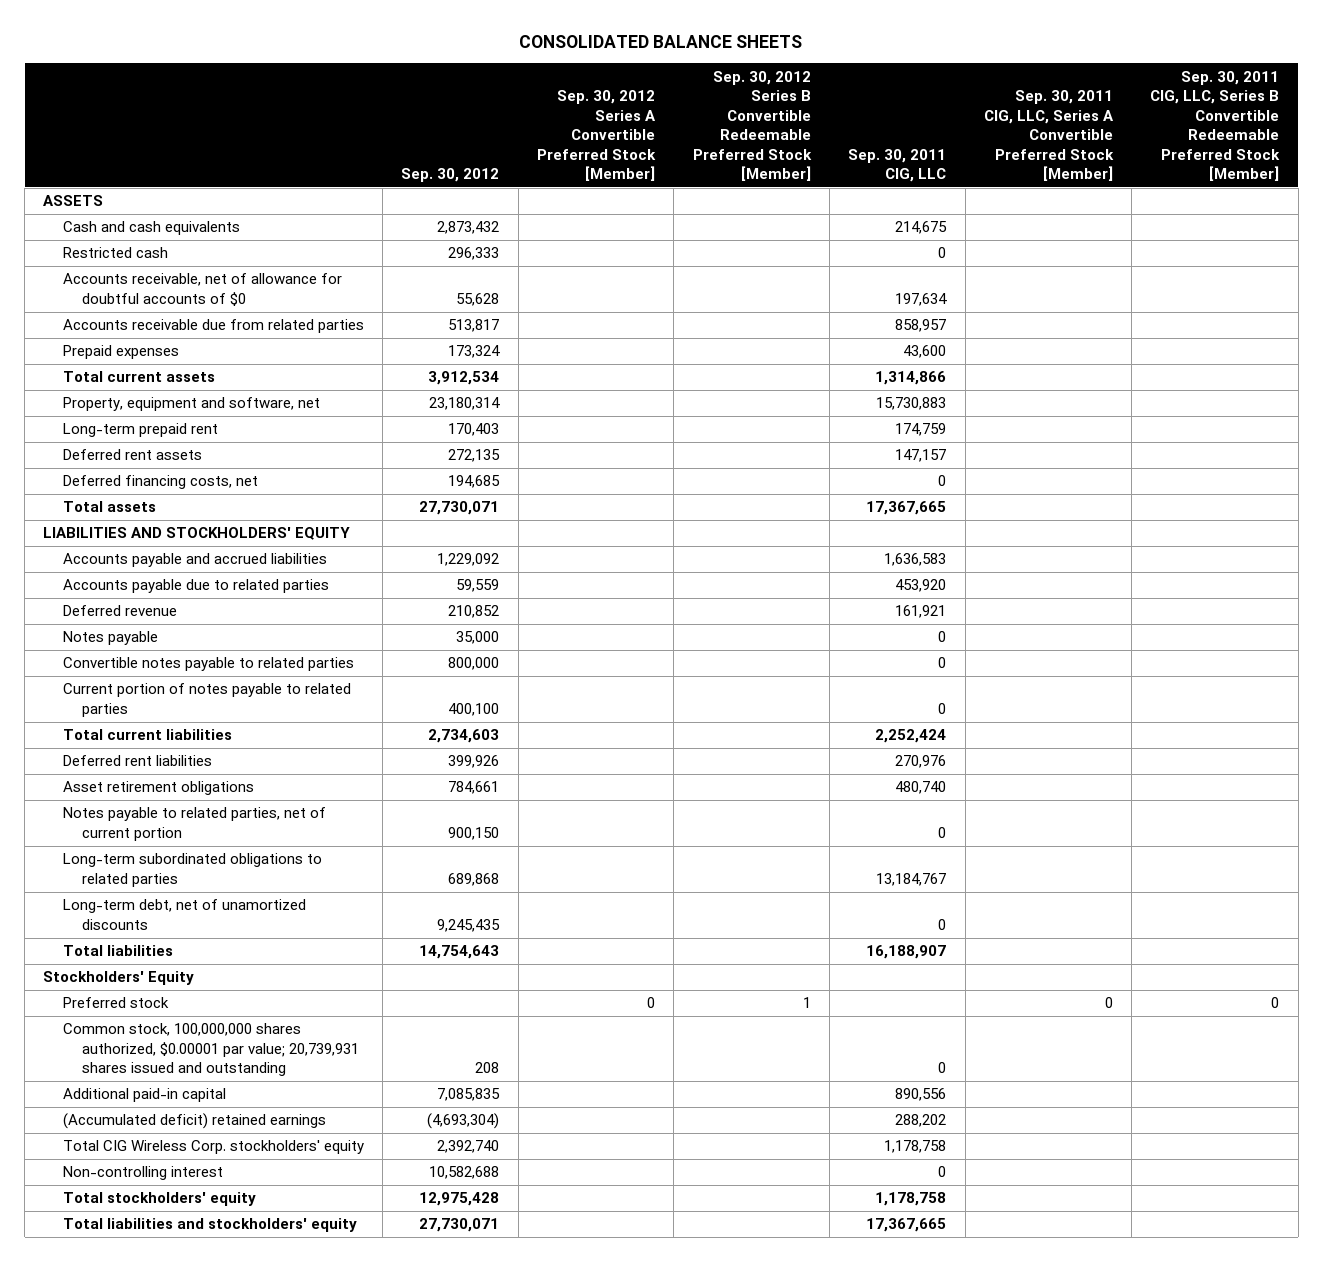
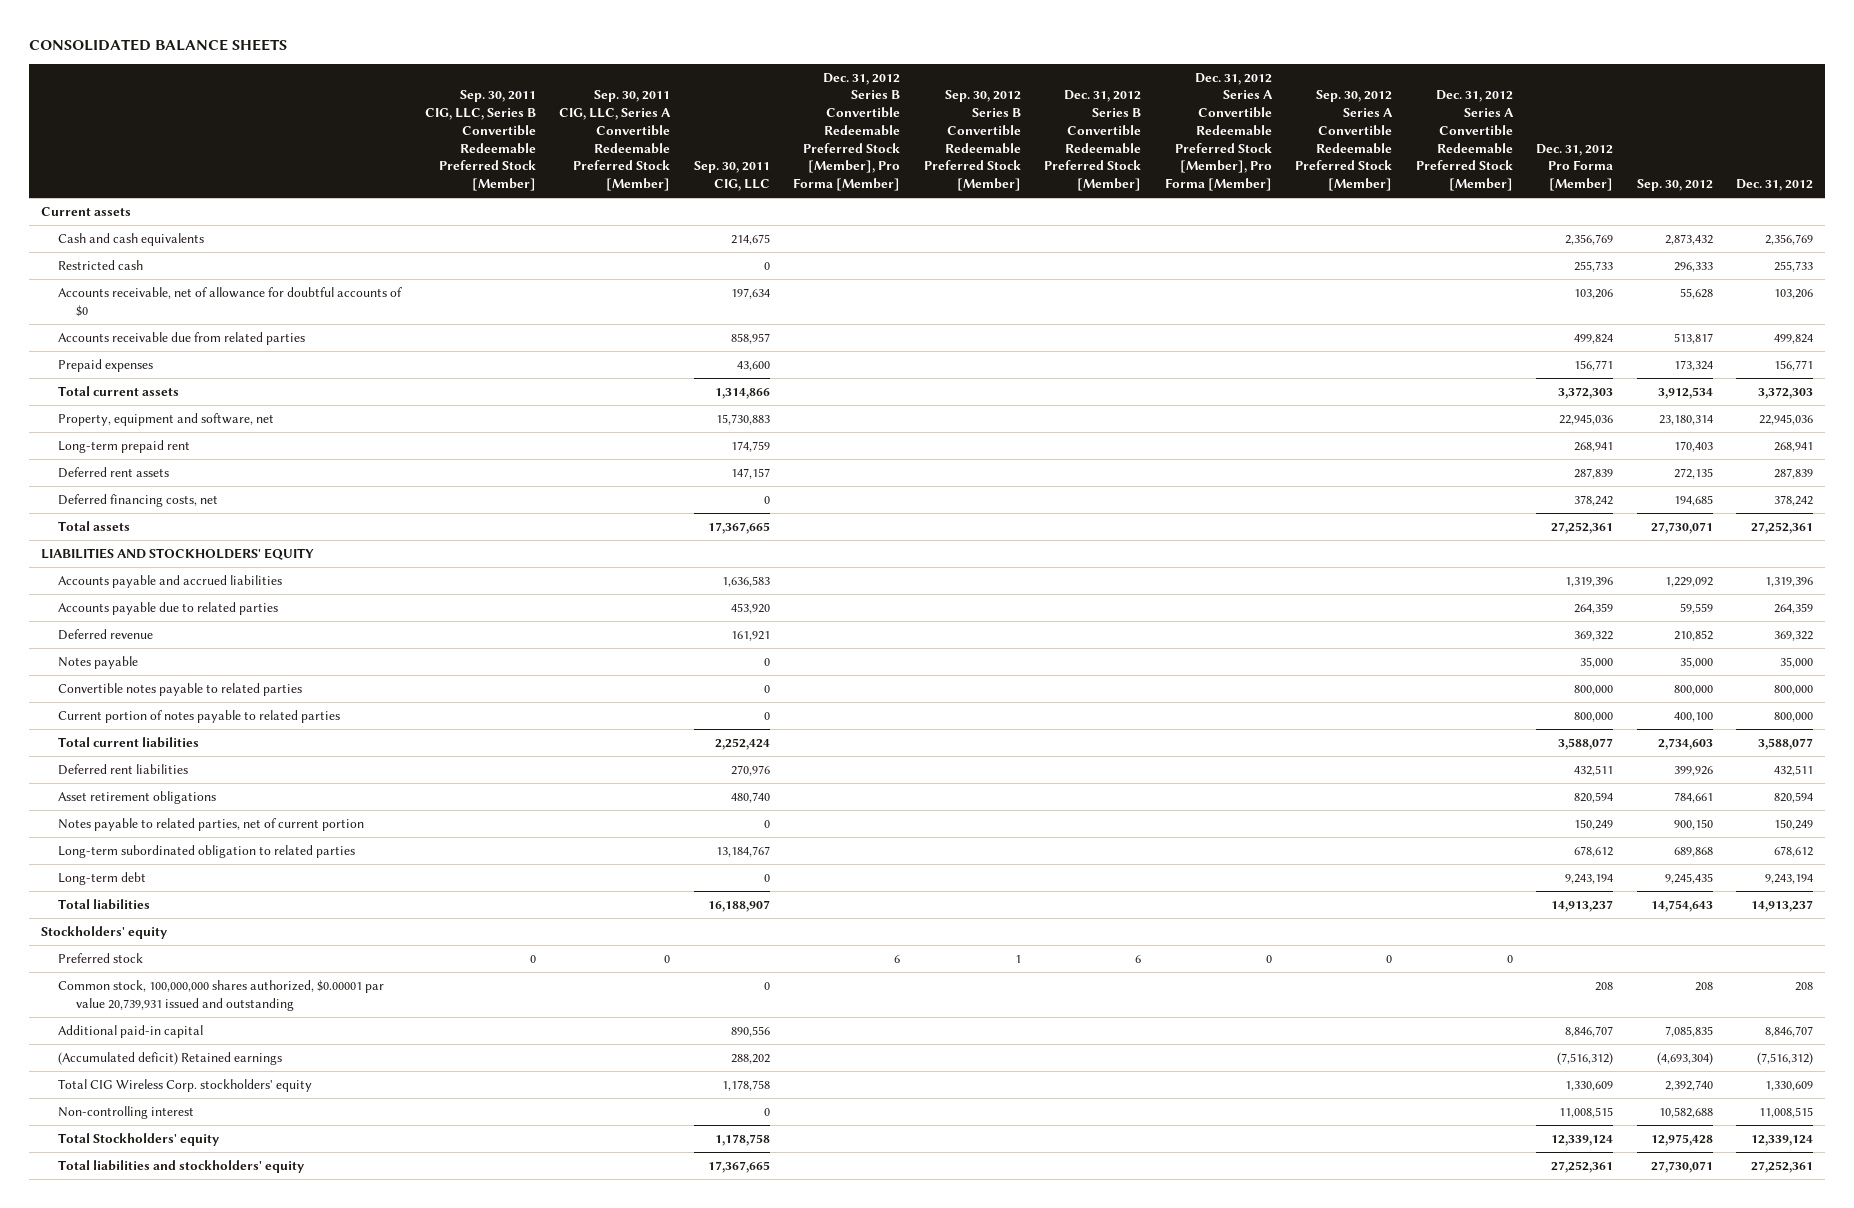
[536,90,656,182] Sep. 30, 2012 Series A Convertible Preferred Stock [Member] -> none
[983,90,1114,182] Sep. 30, 2011 CIG, LLC, Series A Convertible Preferred Stock [Member] -> none
none -> [559,90,672,192] Sep. 30, 2011 CIG, LLC, Series A Convertible Redeemable Preferred Stock [Member]
none -> [793,72,901,192] Dec. 31, 2012 Series B Convertible Redeemable Preferred Stock [Member], Pro Forma [Member]
none -> [1044,90,1142,192] Dec. 31, 2012 Series B Convertible Redeemable Preferred Stock [Member]
none -> [1164,72,1273,192] Dec. 31, 2012 Series A Convertible Redeemable Preferred Stock [Member], Pro Forma [Member]
none -> [1295,90,1394,192] Sep. 30, 2012 Series A Convertible Redeemable Preferred Stock [Member]
none -> [1415,90,1514,192] Dec. 31, 2012 Series A Convertible Redeemable Preferred Stock [Member]
none -> [1536,143,1614,192] Dec. 31, 2012 Pro Forma [Member]
none -> [1736,179,1814,192] Dec. 31, 2012
[43,195,104,207] ASSETS -> [40,206,131,216] Current assets
[62,853,322,887] Long-term subordinated obligations to related parties -> [58,844,356,858] Long-term subordinated obligation to related parties
[62,899,306,930] Long-term debt, net of unamortized discounts -> [58,871,147,885] Long-term debt
[43,971,195,986] Stockholders' Equity -> [40,925,167,939] Stockholders' equity
[62,1023,360,1077] Common stock, 100,000,000 shares authorized, $0.00001 par value; 20,739,931 shares issued and outstanding -> [58,979,385,1011] Common stock, 100,000,000 shares authorized, $0.00001 par value 20,739,931 issued and outstanding
[62,1113,326,1130] (Accumulated deficit) retained earnings -> [58,1051,283,1065] (Accumulated deficit) Retained earnings
[62,1192,256,1207] Total stockholders' equity -> [58,1132,220,1146] Total Stockholders' equity

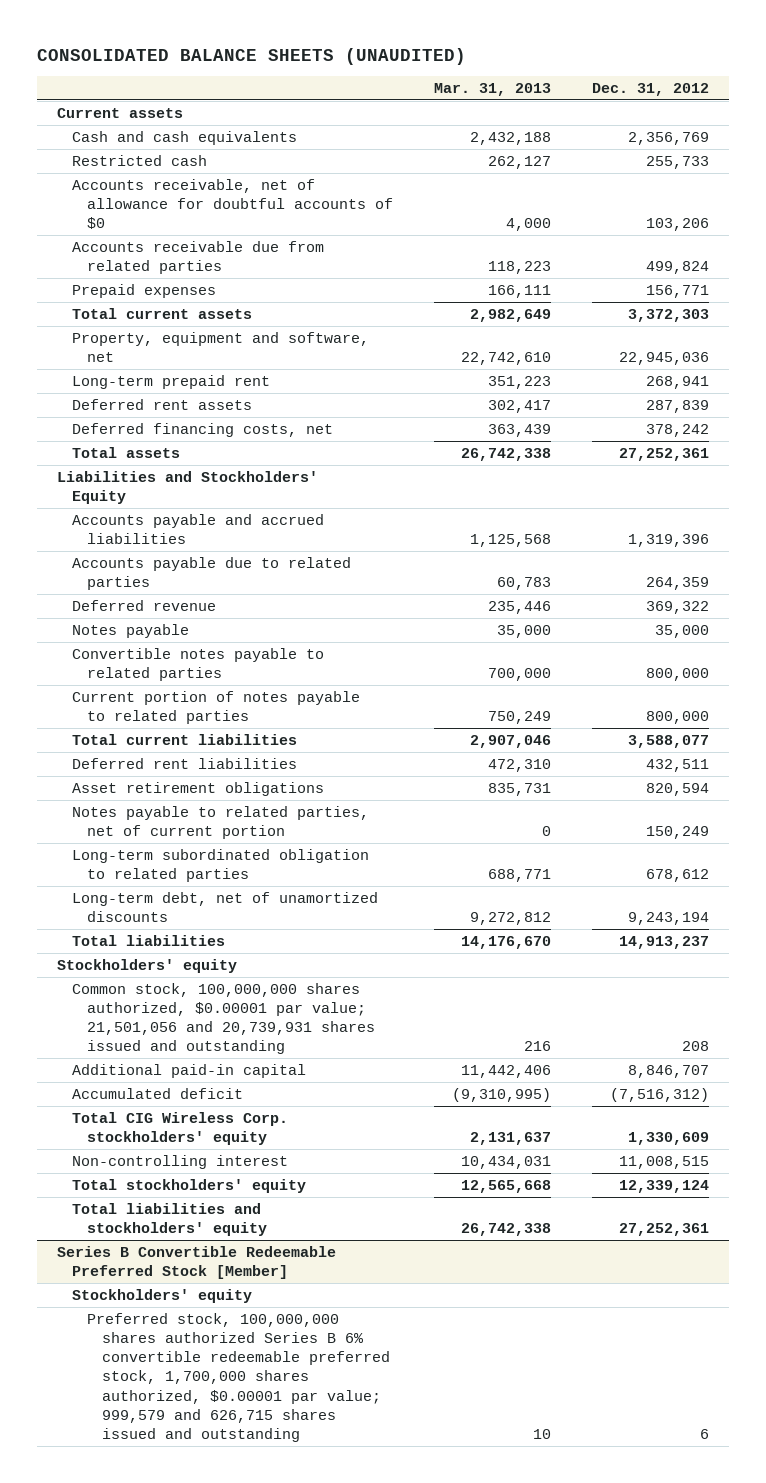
[28,39,287,52] CONSOLIDATED BALANCE SHEETS -> [37,47,467,65] CONSOLIDATED BALANCE SHEETS (UNAUDITED)
[424,90,536,192] Sep. 30, 2011 CIG, LLC, Series B Convertible Redeemable Preferred Stock [Member] -> none
[559,90,672,192] Sep. 30, 2011 CIG, LLC, Series A Convertible Redeemable Preferred Stock [Member] -> none
[693,161,770,192] Sep. 30, 2011 CIG, LLC -> none
[793,72,901,192] Dec. 31, 2012 Series B Convertible Redeemable Preferred Stock [Member], Pro Forma [Member] -> none
[923,90,1021,192] Sep. 30, 2012 Series B Convertible Redeemable Preferred Stock [Member] -> none
[1044,90,1142,192] Dec. 31, 2012 Series B Convertible Redeemable Preferred Stock [Member] -> none
[1164,72,1273,192] Dec. 31, 2012 Series A Convertible Redeemable Preferred Stock [Member], Pro Forma [Member] -> none
[1295,90,1394,192] Sep. 30, 2012 Series A Convertible Redeemable Preferred Stock [Member] -> none
[1415,90,1514,192] Dec. 31, 2012 Series A Convertible Redeemable Preferred Stock [Member] -> none
[1536,143,1614,192] Dec. 31, 2012 Pro Forma [Member] -> none
[1636,179,1713,192] Sep. 30, 2012 -> none
none -> [434,82,552,96] Mar. 31, 2013
[40,547,314,560] LIABILITIES AND STOCKHOLDERS' EQUITY -> [57,470,319,505] Liabilities and Stockholders' Equity
[58,871,147,885] Long-term debt -> [72,891,379,923] Long-term debt, net of unamortized discounts
[58,952,144,963] Preferred stock -> none
[58,979,385,1011] Common stock, 100,000,000 shares authorized, $0.00001 par value 20,739,931 issued and outstanding -> [72,982,376,1055] Common stock, 100,000,000 shares authorized, $0.00001 par value; 21,501,056 and 20,739,931 shares issued and outstanding
[58,1051,283,1065] (Accumulated deficit) Retained earnings -> [72,1087,244,1099] Accumulated deficit
[58,1132,220,1146] Total Stockholders' equity -> [72,1178,307,1193] Total stockholders' equity
none -> [57,1245,337,1280] Series B Convertible Redeemable Preferred Stock [Member]
none -> [72,1288,253,1303] Stockholders' equity
none -> [87,1312,391,1442] Preferred stock, 100,000,000 shares authorized Series B 6% convertible redeemable preferred stock, 1,700,000 shares authorized, $0.00001 par value; 999,579 and 626,715 shares issued and outstanding

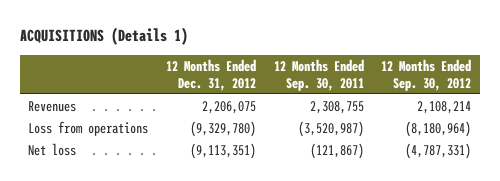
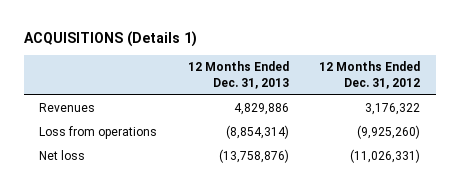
[273,58,364,91] 12 Months Ended Sep. 30, 2011 -> none
[381,58,472,91] 12 Months Ended Sep. 30, 2012 -> none
none -> [187,61,289,89] 12 Months Ended Dec. 31, 2013
[202,101,257,115] 2,206,075 -> [365,103,421,116] 3,176,322
[190,121,257,138] (9,329,780) -> [357,125,421,140] (9,925,260)
[190,143,257,160] (9,113,351) -> [350,149,421,164] (11,026,331)

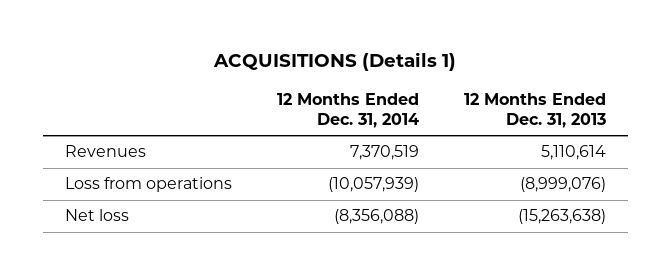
[319,61,421,89] 12 Months Ended Dec. 31, 2012 -> none
none -> [276,92,419,129] 12 Months Ended Dec. 31, 2014
[233,103,289,116] 4,829,886 -> [540,145,606,161] 5,110,614
[225,125,289,140] (8,854,314) -> [519,177,606,193] (8,999,076)
[218,149,289,164] (13,758,876) -> [517,209,606,225] (15,263,638)

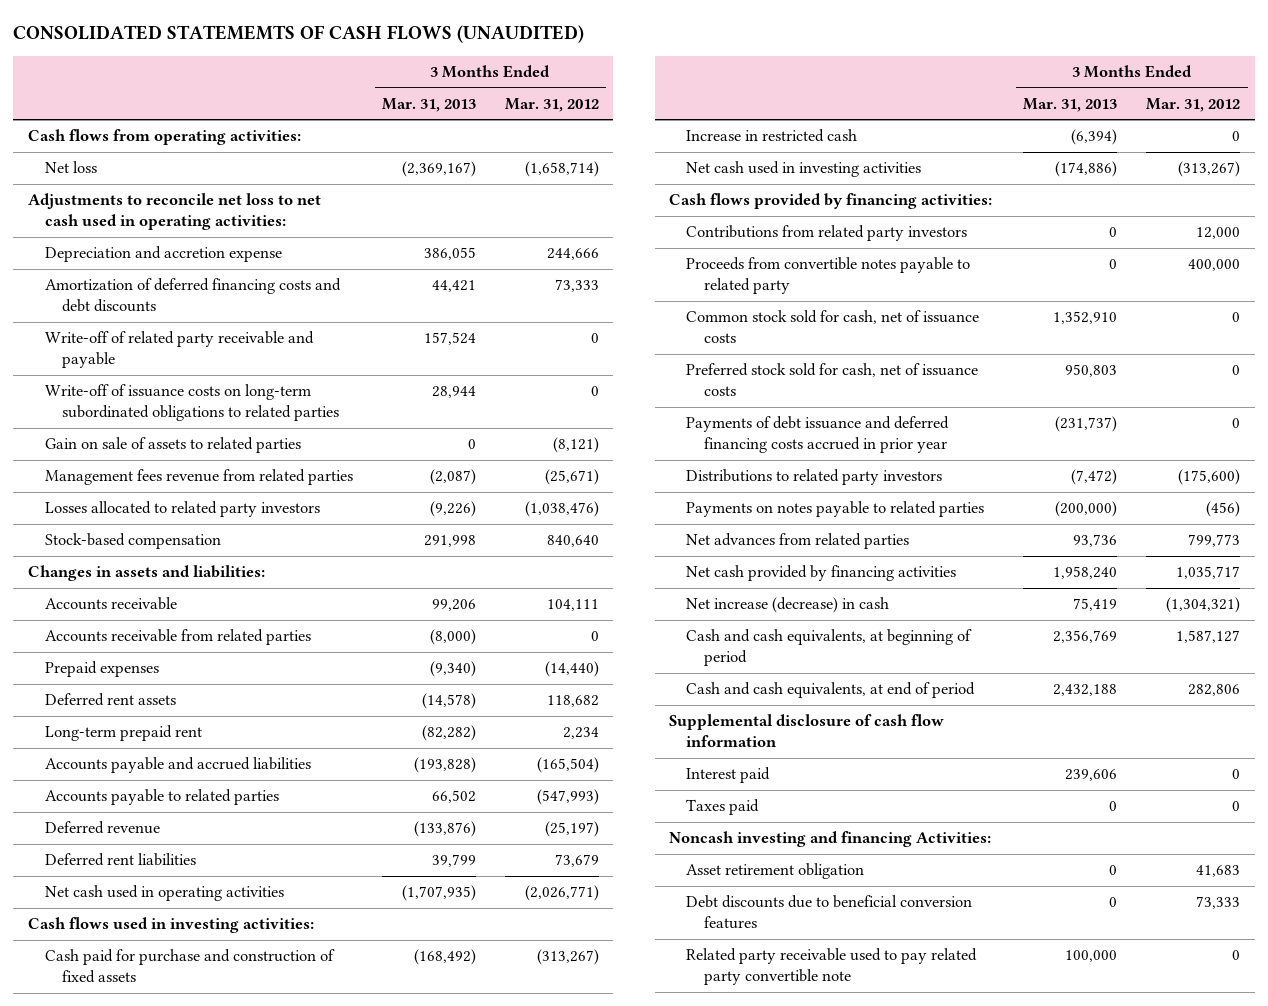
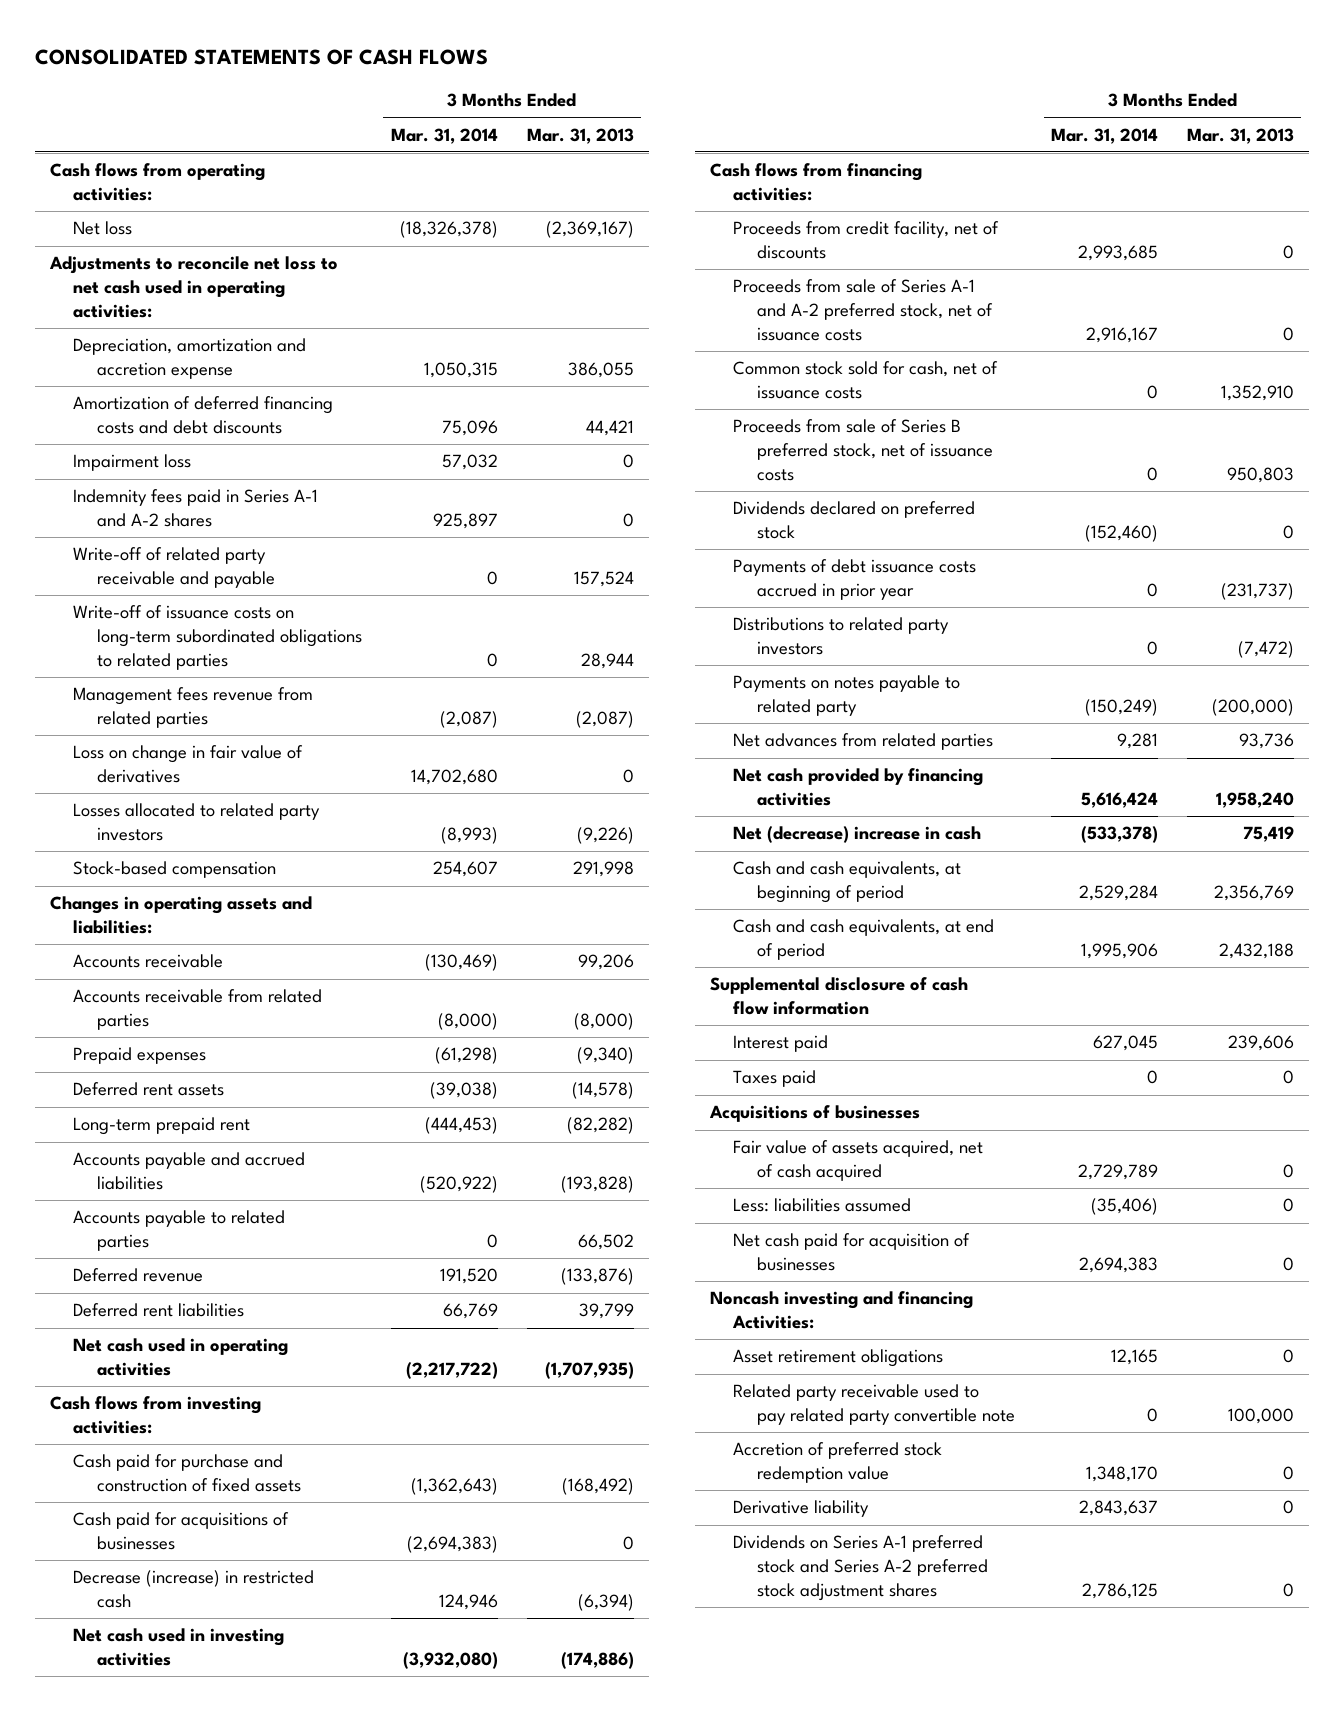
[13,25,585,44] CONSOLIDATED STATEMEMTS OF CASH FLOWS (UNAUDITED) -> [35,48,489,65] CONSOLIDATED STATEMENTS OF CASH FLOWS
[504,97,599,112] Mar. 31, 2012 -> none
none -> [390,127,498,144] Mar. 31, 2014
[44,246,282,263] Depreciation and accretion expense -> [73,338,307,380] Depreciation, amortization and accretion expense
none -> [73,454,192,472] Impairment loss
none -> [73,489,319,528] Indemnity fees paid in Series A-1 and A-2 shares
[44,437,301,454] Gain on sale of assets to related parties -> none
none -> [73,745,304,784] Loss on change in fair value of derivatives
[27,565,265,582] Changes in assets and liabilities: -> [49,896,312,935] Changes in operating assets and liabilities:
[27,917,314,934] Cash flows used in investing activities: -> [49,1396,261,1435] Cash flows from investing activities:
none -> [73,1512,290,1551] Cash paid for acquisitions of businesses
[686,129,858,143] Increase in restricted cash -> [73,1570,315,1609] Decrease (increase) in restricted cash
[686,225,968,242] Contributions from related party investors -> none
[686,257,971,295] Proceeds from convertible notes payable to related party -> none
[669,193,993,210] Cash flows provided by financing activities: -> [709,163,922,202] Cash flows from financing activities:
none -> [733,221,1000,260] Proceeds from credit facility, net of discounts
none -> [733,279,993,341] Proceeds from sale of Series A-1 and A-2 preferred stock, net of issuance costs
[686,363,979,397] Preferred stock sold for cash, net of issuance costs -> [733,419,993,481] Proceeds from sale of Series B preferred stock, net of issuance costs
none -> [733,501,976,540] Dividends declared on preferred stock
[686,416,950,454] Payments of debt issuance and deferred financing costs accrued in prior year -> [733,559,977,601] Payments of debt issuance costs accrued in prior year
[686,501,985,518] Payments on notes payable to related parties -> [733,675,961,717] Payments on notes payable to related party
[686,597,890,614] Net increase (decrease) in cash -> [733,826,982,844] Net (decrease) increase in cash
none -> [708,1105,920,1123] Acquisitions of businesses
none -> [733,1140,984,1182] Fair value of assets acquired, net of cash acquired
none -> [733,1198,912,1213] Less: liabilities assumed
none -> [733,1233,971,1272] Net cash paid for acquisition of businesses
[686,895,973,930] Debt discounts due to beneficial conversion features -> none
[686,863,865,880] Asset retirement obligation -> [733,1349,944,1368] Asset retirement obligations
none -> [733,1442,943,1484] Accretion of preferred stock redemption value
none -> [733,1500,870,1518] Derivative liability
none -> [733,1535,988,1601] Dividends on Series A-1 preferred stock and Series A-2 preferred stock adjustment shares

